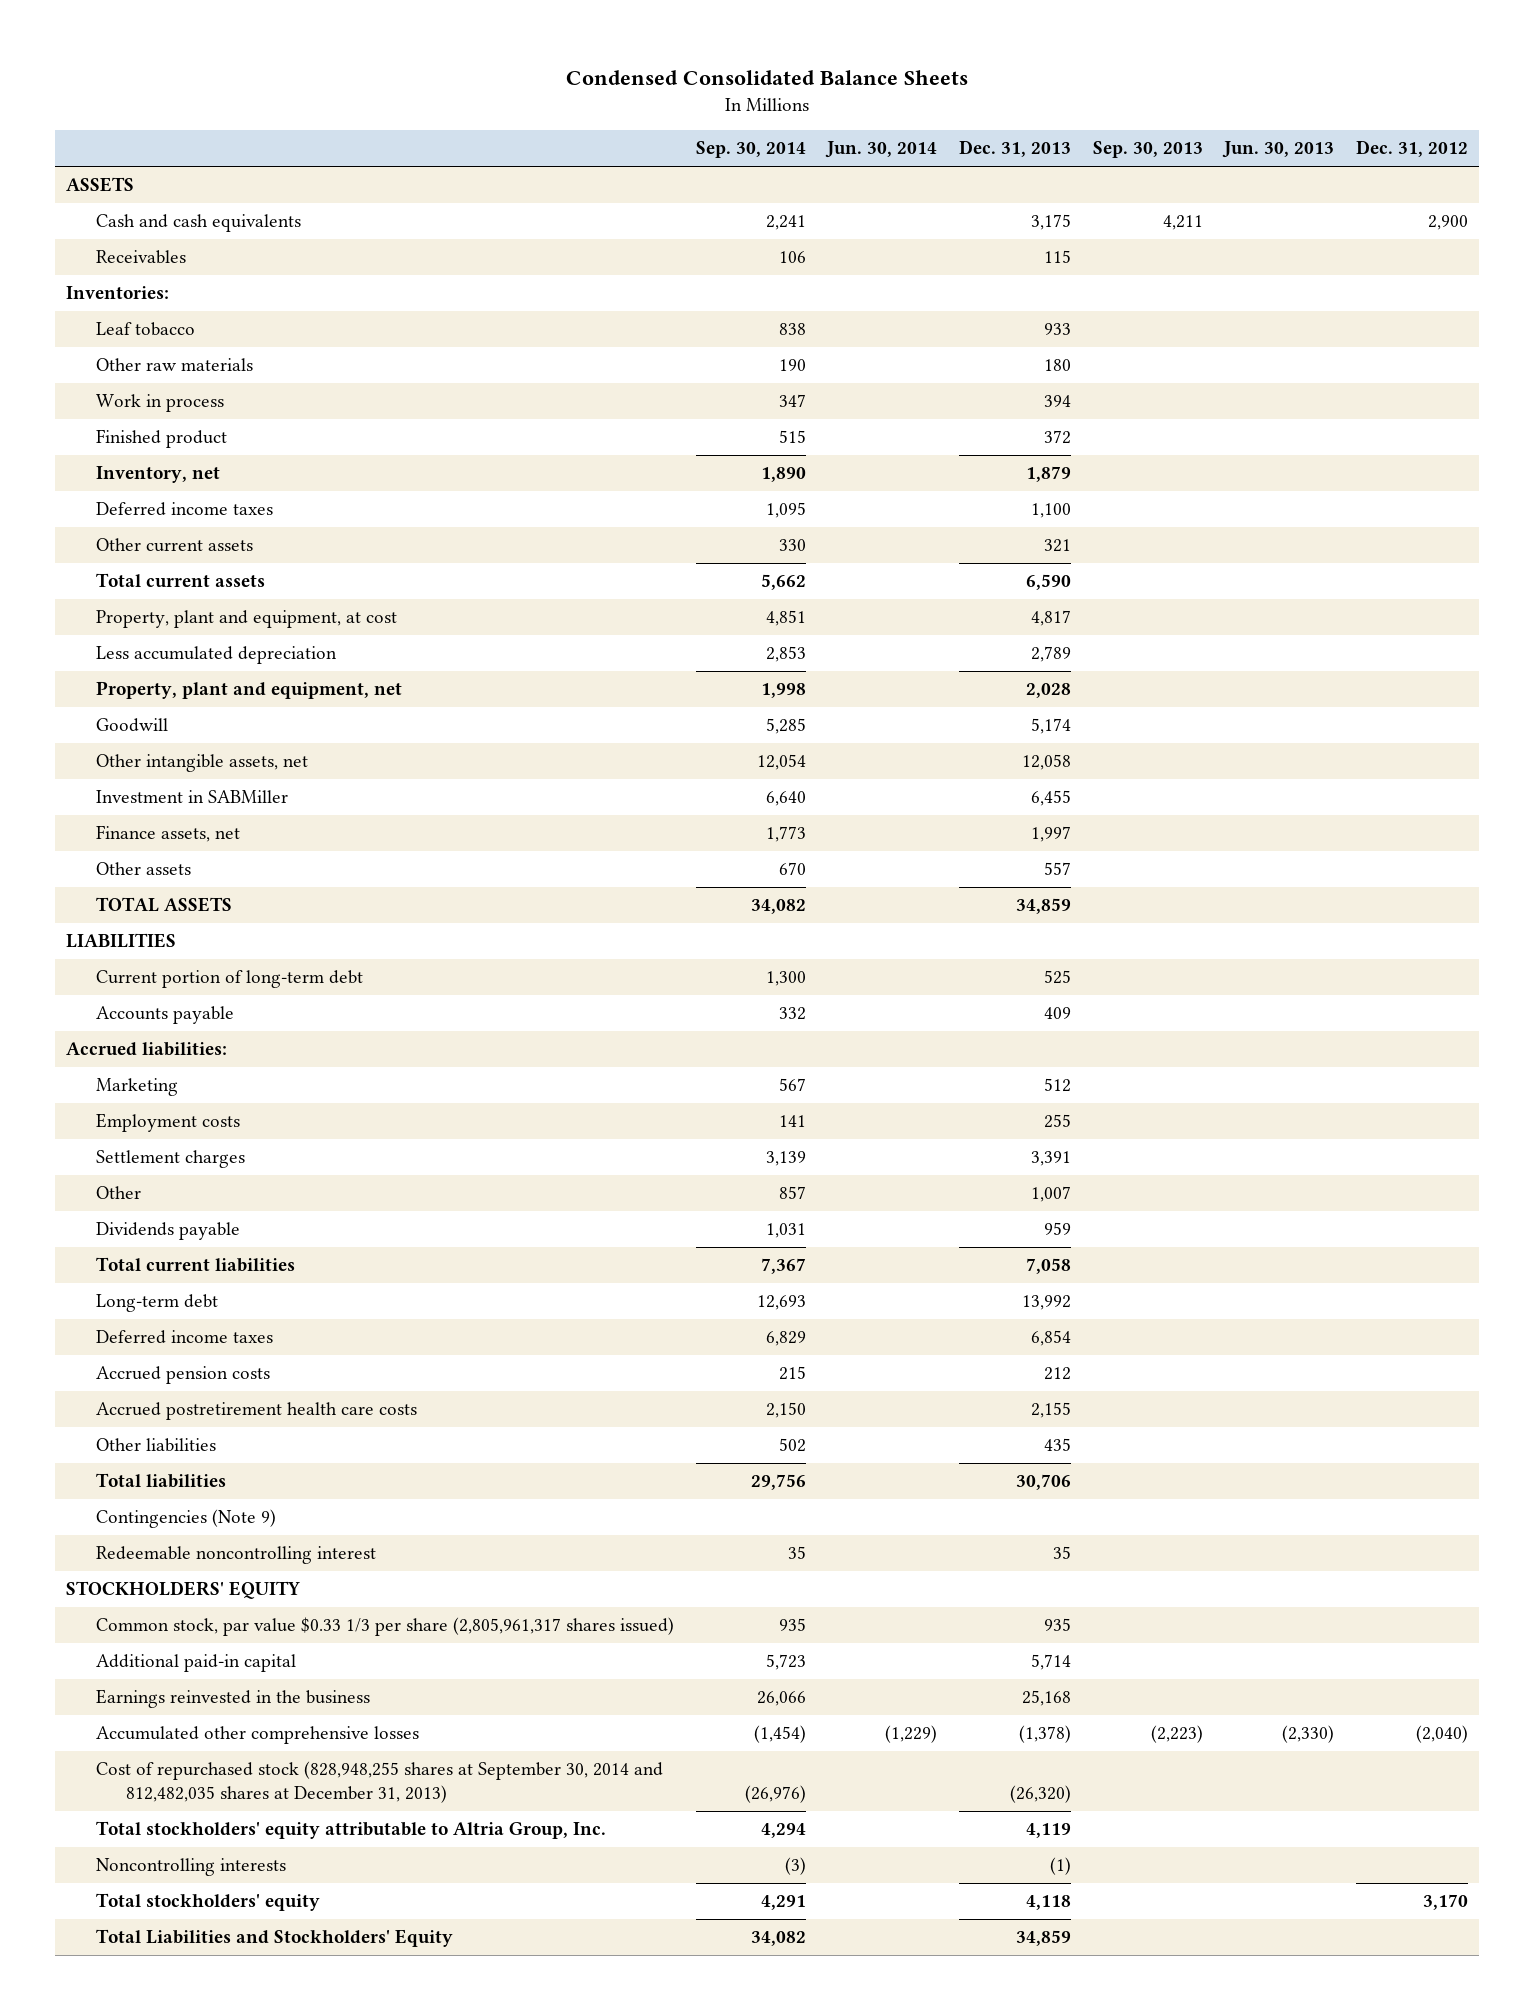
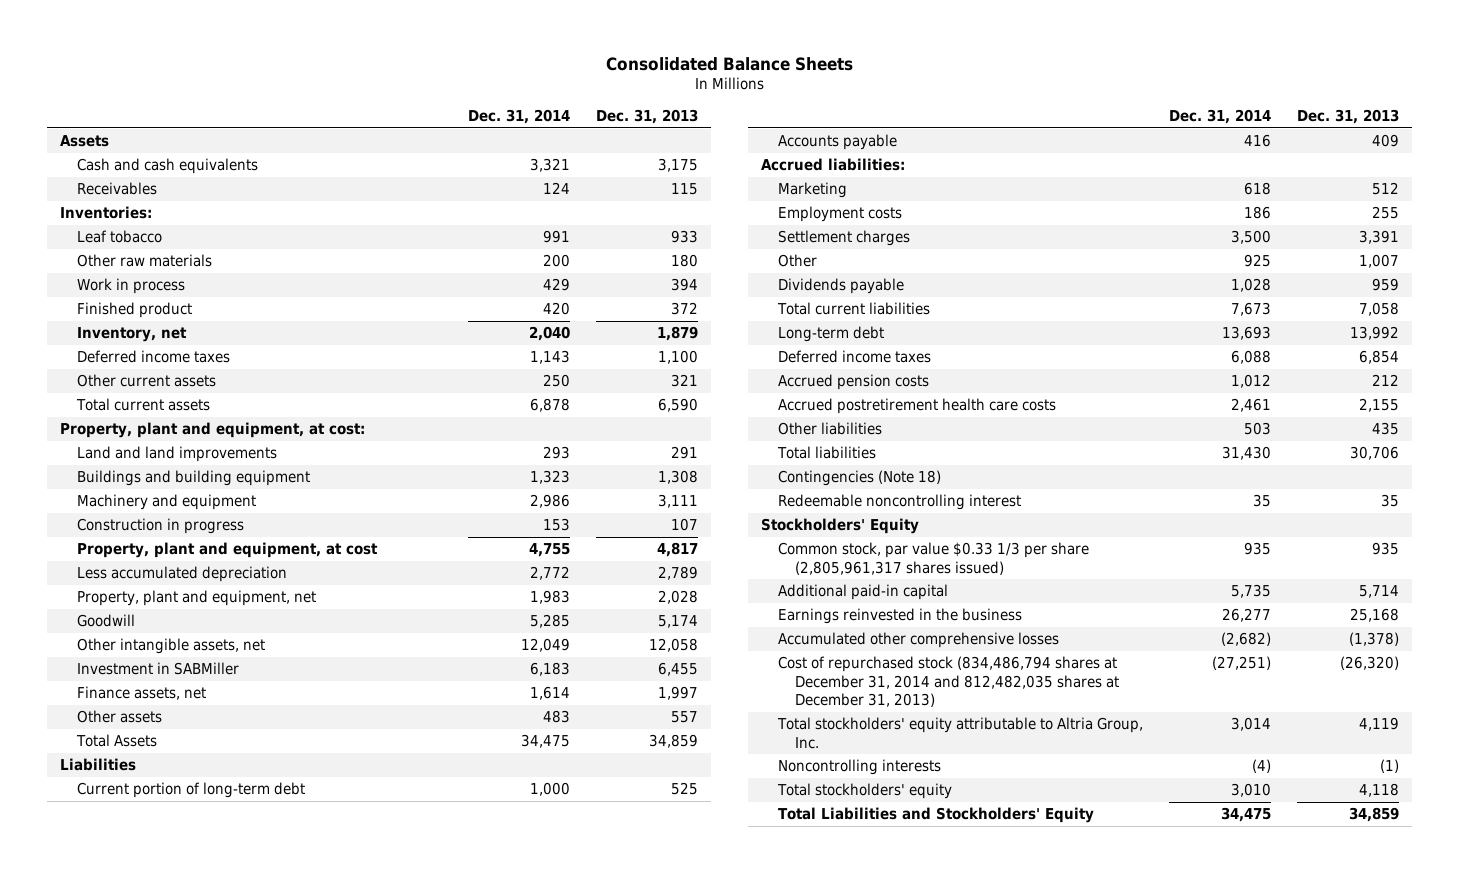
[566,70,969,86] Condensed Consolidated Balance Sheets -> [605,56,853,71] Consolidated Balance Sheets
[695,141,806,159] Sep. 30, 2014 -> none
[825,141,938,159] Jun. 30, 2014 -> none
[1092,141,1203,159] Sep. 30, 2013 -> none
[1222,141,1335,159] Jun. 30, 2013 -> none
[1356,140,1469,158] Dec. 31, 2012 -> none
none -> [468,109,571,125] Dec. 31, 2014
[66,177,135,193] ASSETS -> [60,135,110,148] Assets
none -> [60,422,366,439] Property, plant and equipment, at cost:
none -> [77,446,278,463] Land and land improvements
none -> [77,470,311,487] Buildings and building equipment
none -> [77,494,257,511] Machinery and equipment
none -> [77,518,245,535] Construction in progress
[95,897,232,913] TOTAL ASSETS -> [76,734,158,748] Total Assets
[66,933,177,949] LIABILITIES -> [60,758,137,772] Liabilities
[95,1509,276,1529] Contingencies (Note 9) -> [777,470,941,487] Contingencies (Note 18)
[66,1581,301,1600] STOCKHOLDERS' EQUITY -> [760,518,919,535] Stockholders' Equity
[95,1761,663,1804] Cost of repurchased stock (828,948,255 shares at September 30, 2014 and 812,482,035 shares at December 31, 2013) -> [777,656,1120,708] Cost of repurchased stock (834,486,794 shares at December 31, 2014 and 812,482,035 shares at December 31, 2013)

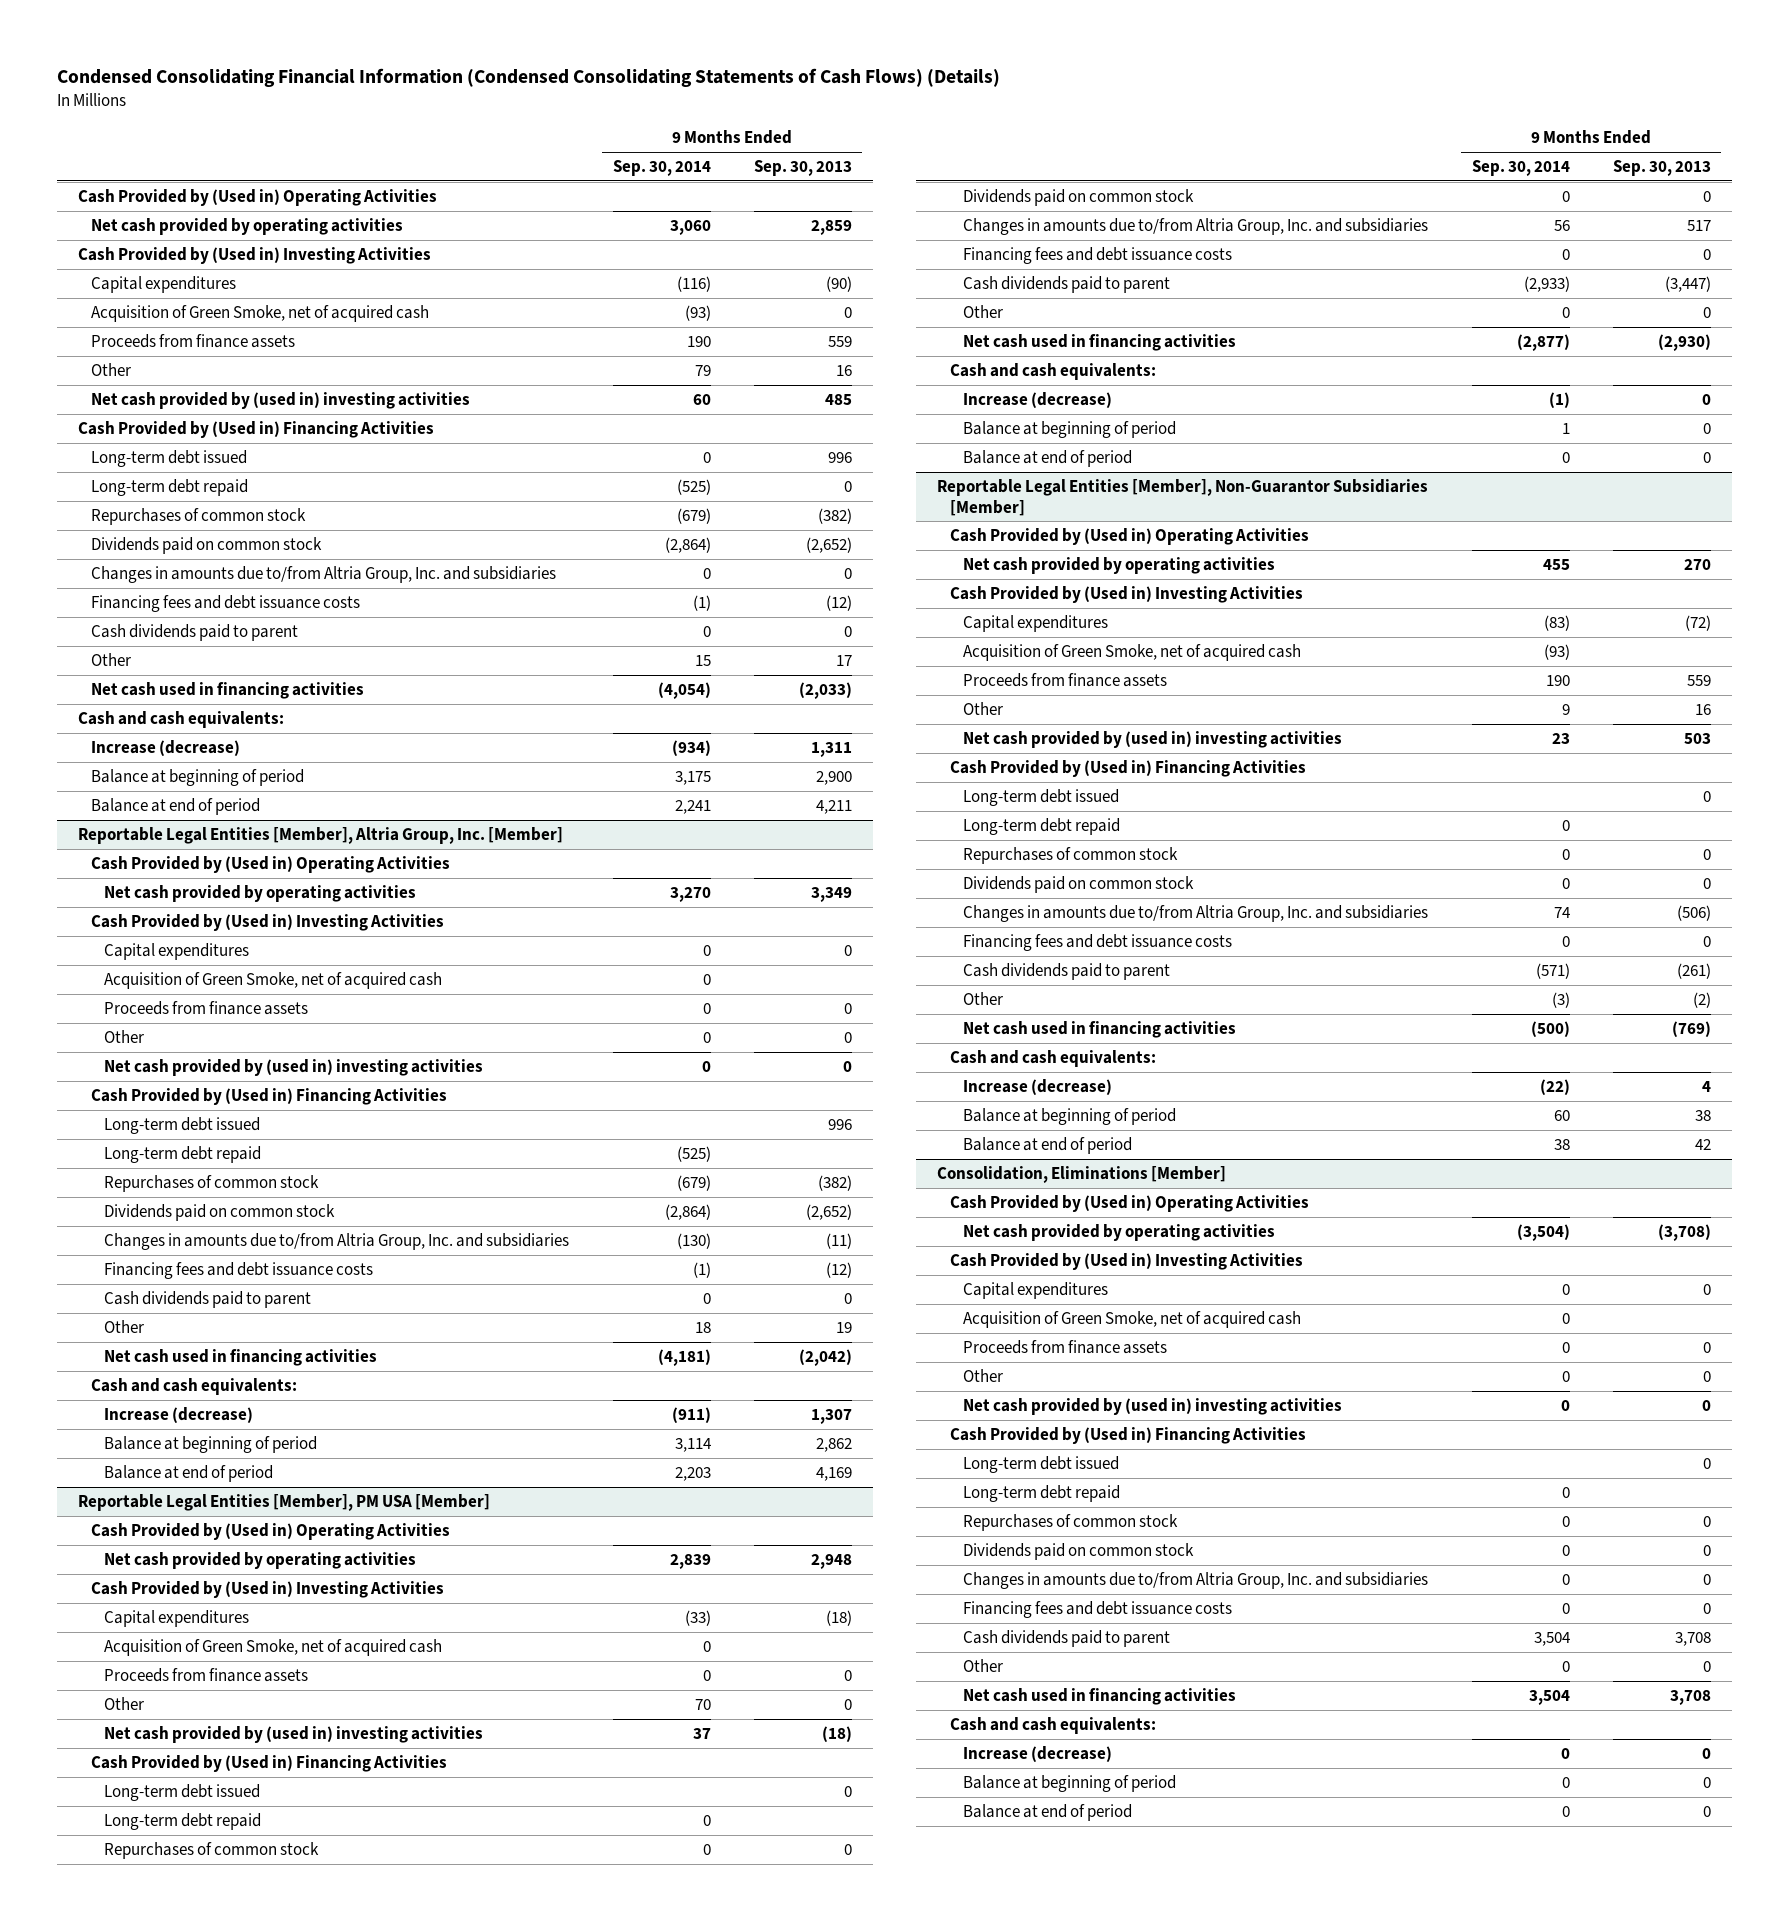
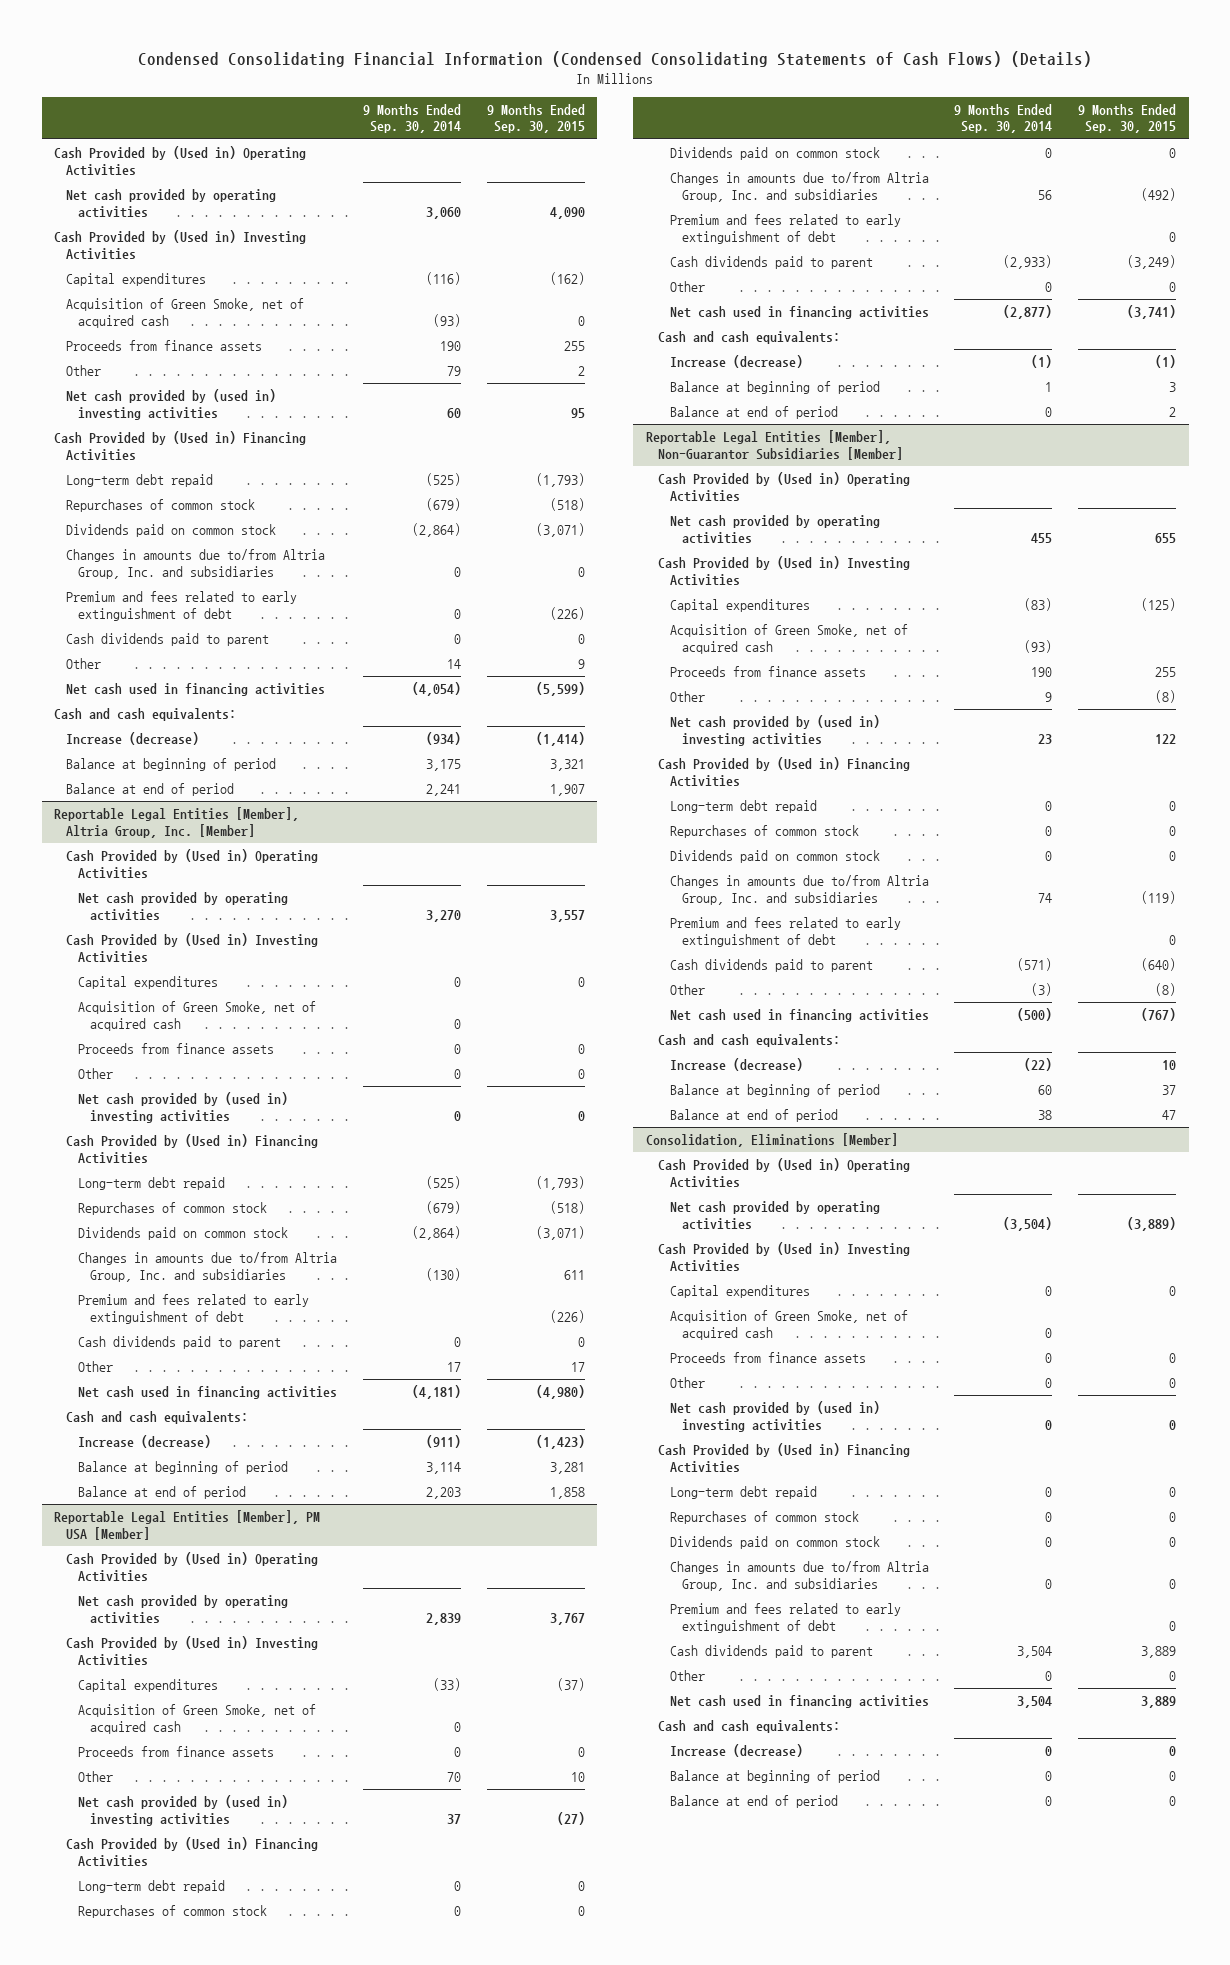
[753,160,852,177] Sep. 30, 2013 -> none
none -> [486,104,585,134] 9 Months Ended Sep. 30, 2015
[91,449,248,467] Long-term debt issued -> none
[91,594,361,612] Financing fees and debt issuance costs -> none
none -> [66,591,298,621] Premium and fees related to early extinguishment of debt
[694,654,711,666] 15 -> [446,659,461,670] 14
[104,1116,261,1134] Long-term debt issued -> none
[104,1261,374,1279] Financing fees and debt issuance costs -> none
none -> [78,1294,310,1324] Premium and fees related to early extinguishment of debt
[694,1321,711,1333] 18 -> [446,1362,461,1373] 17
[104,1783,261,1801] Long-term debt issued -> none
[963,246,1233,264] Financing fees and debt issuance costs -> none
none -> [669,214,901,244] Premium and fees related to early extinguishment of debt
[963,788,1120,806] Long-term debt issued -> none
[963,933,1233,951] Financing fees and debt issuance costs -> none
none -> [669,917,901,947] Premium and fees related to early extinguishment of debt
[963,1455,1120,1473] Long-term debt issued -> none
[963,1600,1233,1618] Financing fees and debt issuance costs -> none
none -> [669,1603,901,1633] Premium and fees related to early extinguishment of debt

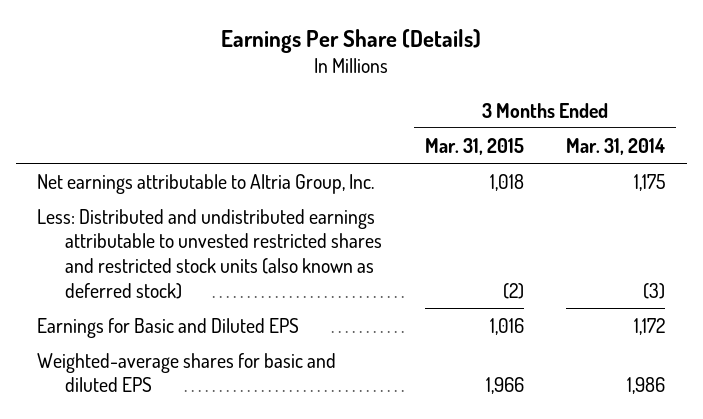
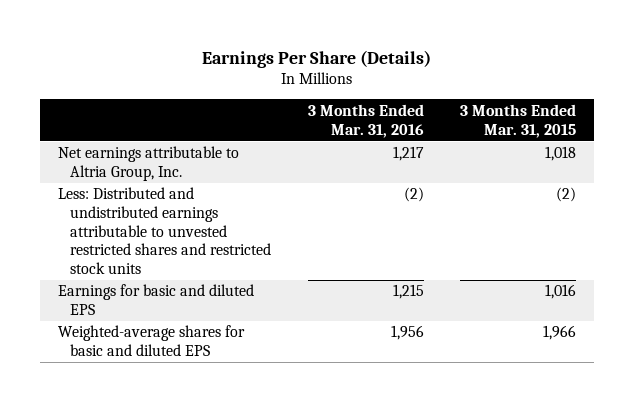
[566,137,666,155] Mar. 31, 2014 -> none
none -> [307,103,424,138] 3 Months Ended Mar. 31, 2016
[37,208,383,299] Less: Distributed and undistributed earnings attributable to unvested restricted shares and restricted stock units (also known as deferred stock) -> [58,187,272,275] Less: Distributed and undistributed earnings attributable to unvested restricted shares and restricted stock units
[37,317,300,338] Earnings for Basic and Diluted EPS -> [58,284,255,316] Earnings for basic and diluted EPS

